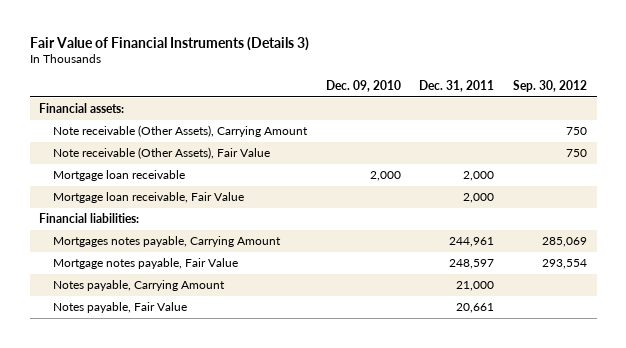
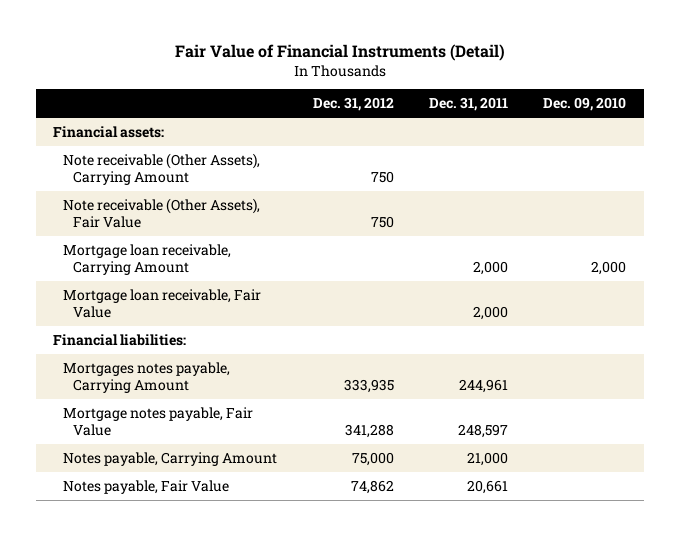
[29,36,309,51] Fair Value of Financial Instruments (Details 3) -> [174,44,505,62] Fair Value of Financial Instruments (Detail)
[513,80,588,93] Sep. 30, 2012 -> none
none -> [312,97,394,112] Dec. 31, 2012
[52,170,185,182] Mortgage loan receivable -> [63,243,232,276] Mortgage loan receivable, Carrying Amount

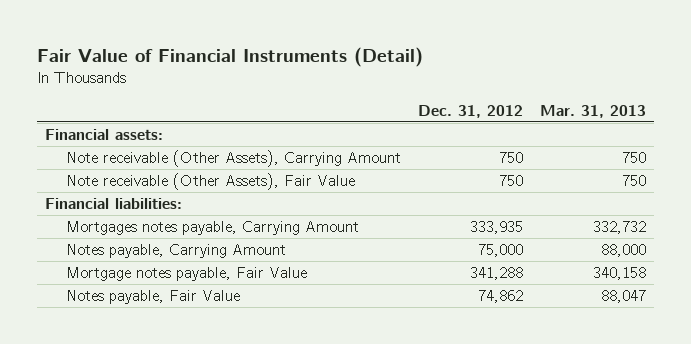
[428,97,508,112] Dec. 31, 2011 -> none
[543,97,627,112] Dec. 09, 2010 -> none
none -> [539,105,646,119] Mar. 31, 2013
[63,243,232,276] Mortgage loan receivable, Carrying Amount -> none
[63,288,262,319] Mortgage loan receivable, Fair Value -> none
[63,406,254,437] Mortgage notes payable, Fair Value -> [66,266,308,281] Mortgage notes payable, Fair Value

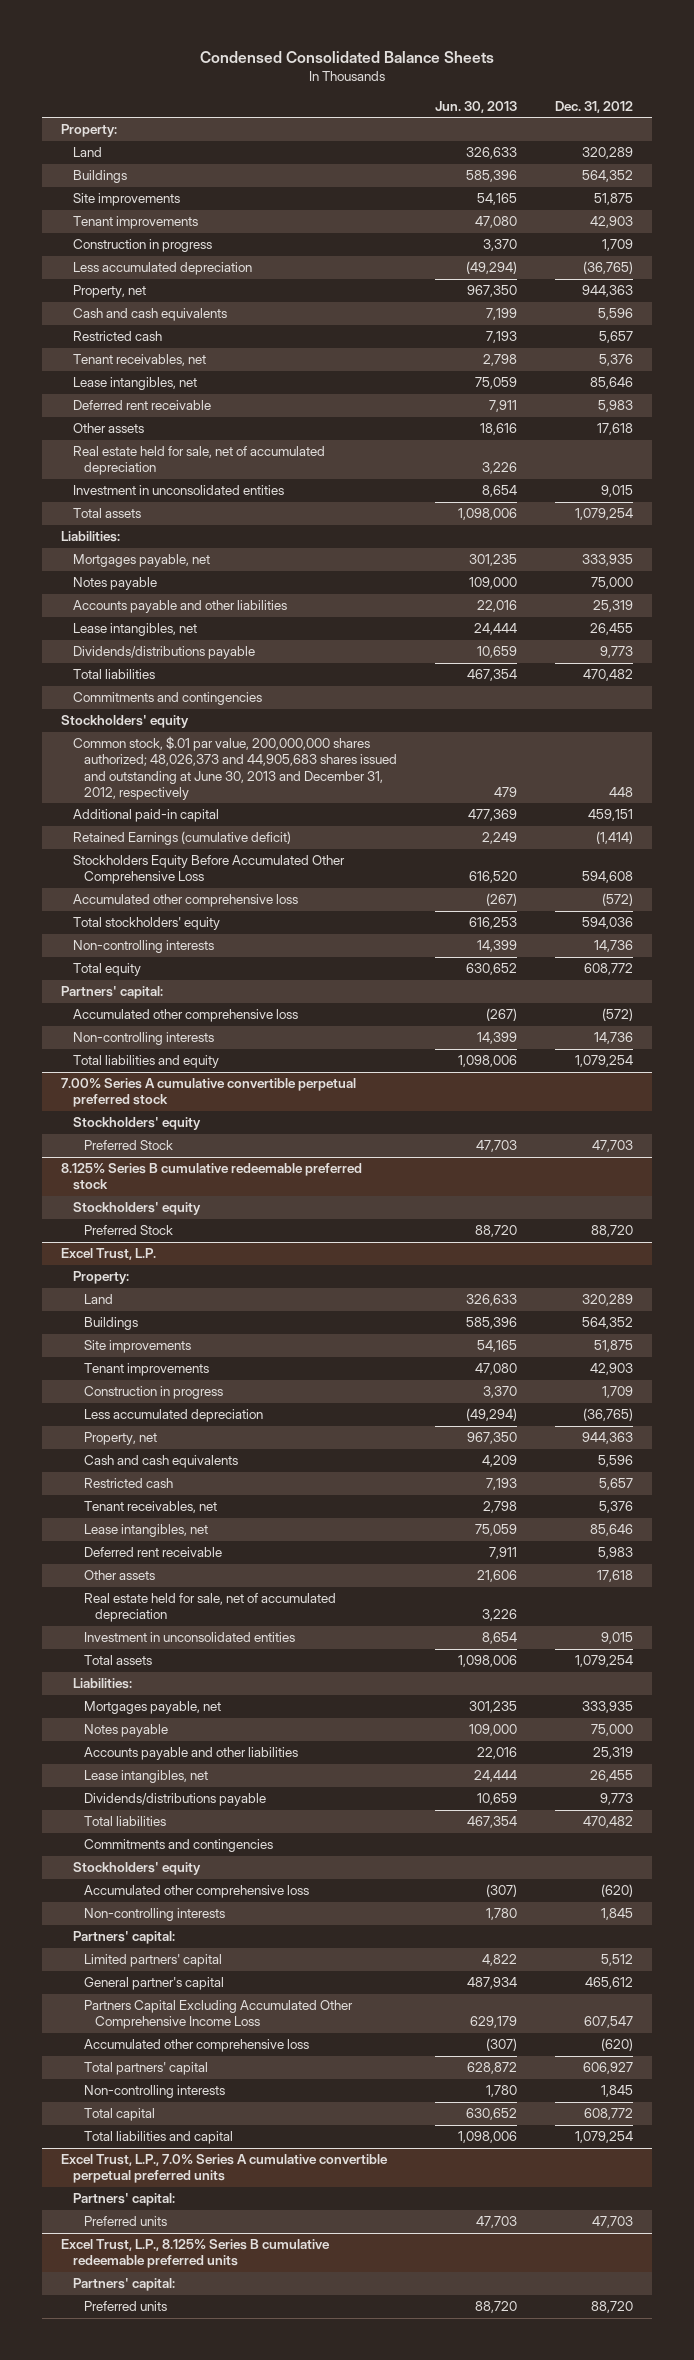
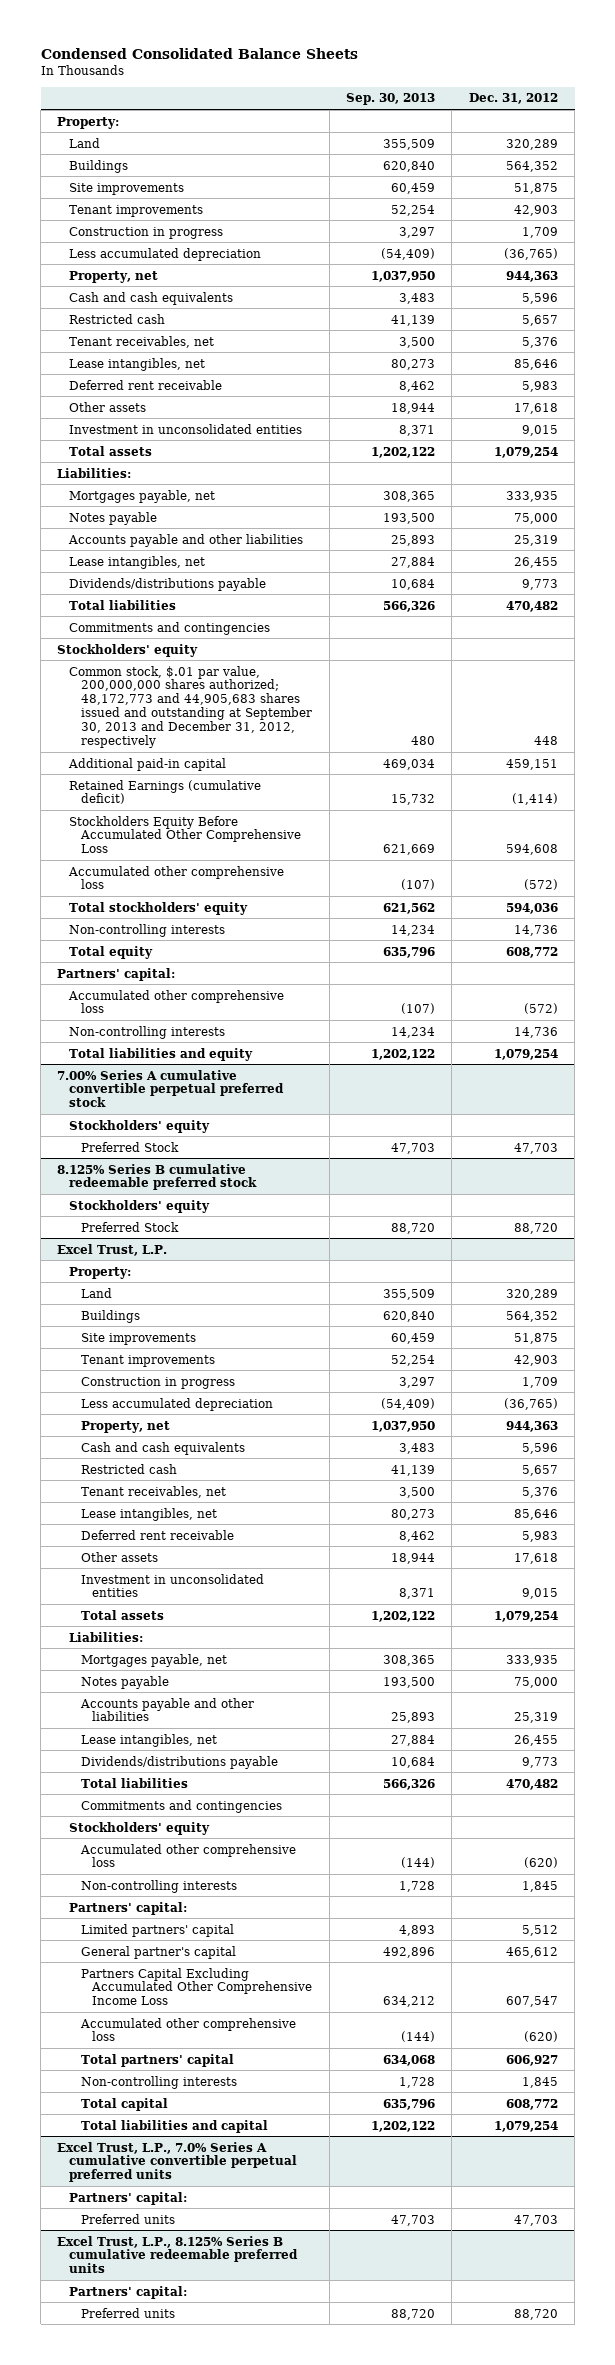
[435,100,518,113] Jun. 30, 2013 -> none
none -> [345,93,435,106] Sep. 30, 2013
[72,446,325,476] Real estate held for sale, net of accumulated depreciation -> none
[72,736,397,800] Common stock, $.01 par value, 200,000,000 shares authorized; 48,026,373 and 44,905,683 shares issued and outstanding at June 30, 2013 and December 31, 2012, respectively -> [69,665,312,749] Common stock, $.01 par value, 200,000,000 shares authorized; 48,172,773 and 44,905,683 shares issued and outstanding at September 30, 2013 and December 31, 2012, respectively
[83,1593,336,1623] Real estate held for sale, net of accumulated depreciation -> none

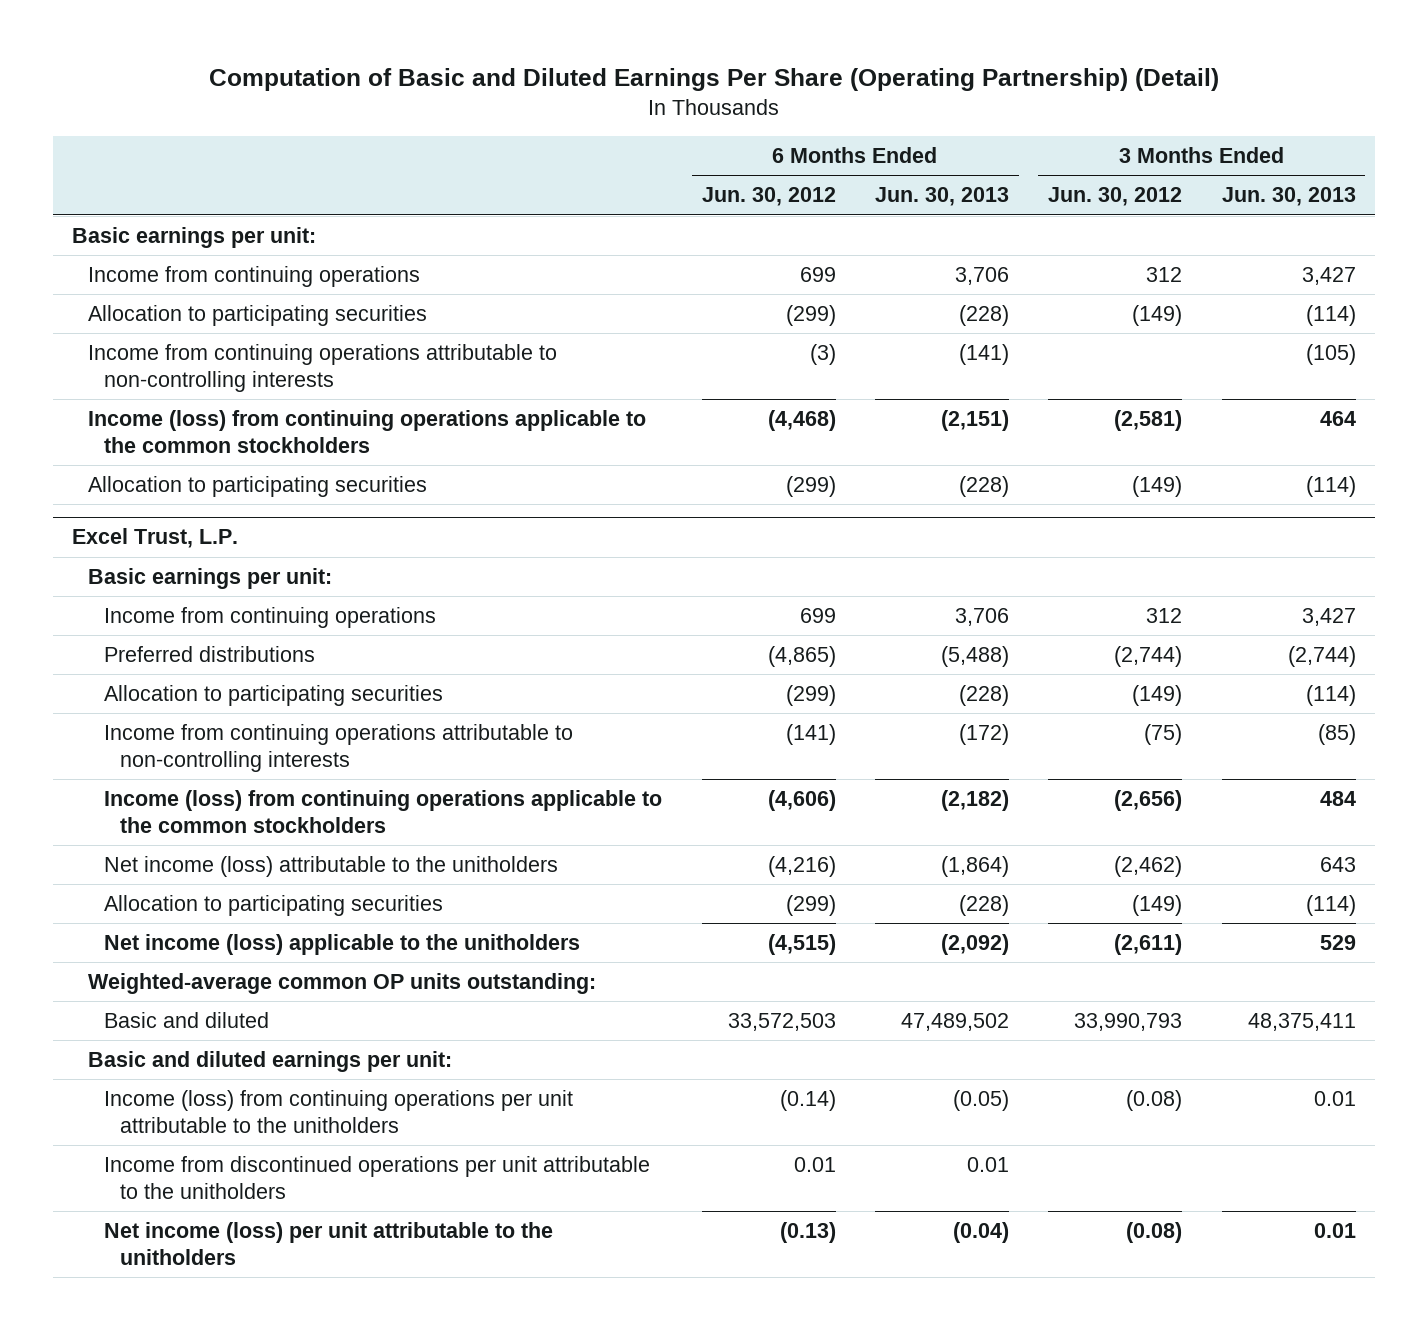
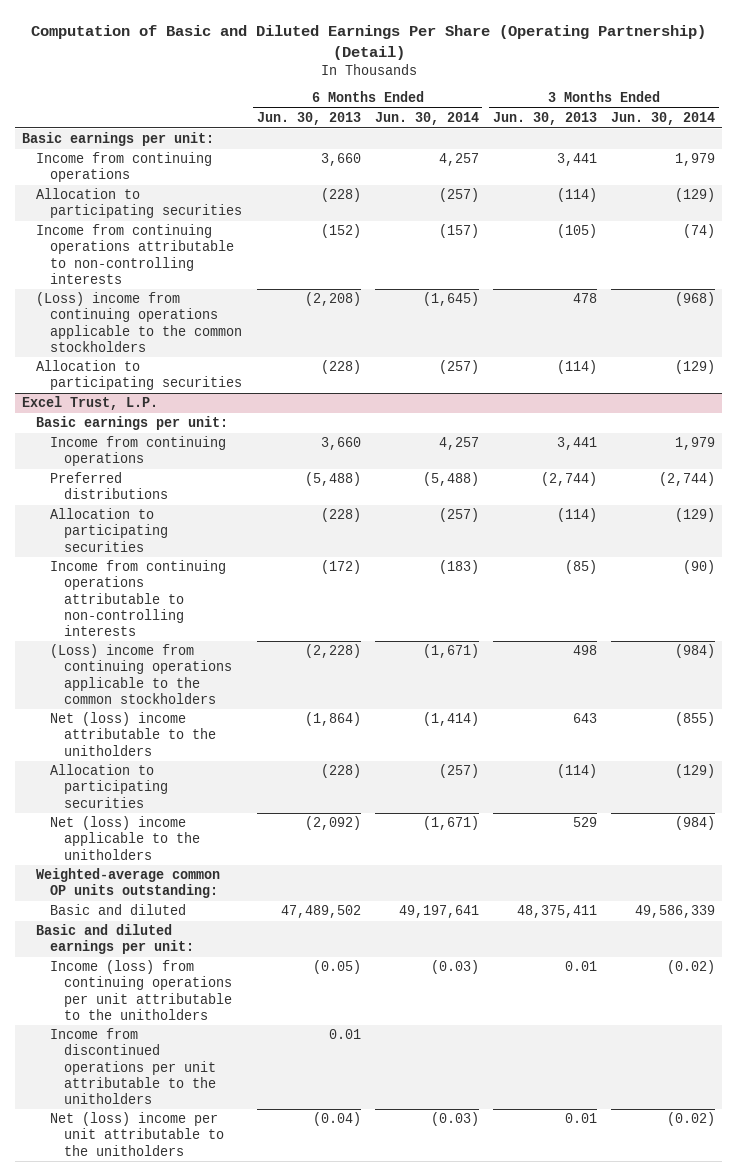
[701,187,836,207] Jun. 30, 2012 -> none
[1048,187,1183,207] Jun. 30, 2012 -> none
none -> [374,112,479,126] Jun. 30, 2014
none -> [611,112,716,126] Jun. 30, 2014
[954,266,1009,285] 3,706 -> [320,153,361,167] 3,660
[1301,266,1356,285] 3,427 -> [557,153,598,167] 3,441
[958,343,1009,365] (141) -> [320,224,361,239] (152)
[88,409,647,453] Income (loss) from continuing operations applicable to the common stockholders -> [36,292,243,352] (Loss) income from continuing operations applicable to the common stockholders
[940,409,1009,431] (2,151) -> [304,292,361,307] (2,208)
[1319,410,1356,426] 464 -> [573,293,598,304] 478
[954,607,1009,626] 3,706 -> [320,437,361,451] 3,660
[1301,607,1356,626] 3,427 -> [557,437,598,451] 3,441
[104,789,663,833] Income (loss) from continuing operations applicable to the common stockholders -> [50,644,233,704] (Loss) income from continuing operations applicable to the common stockholders
[940,789,1009,811] (2,182) -> [304,644,361,659] (2,228)
[1319,790,1356,806] 484 -> [573,645,598,656] 498
[104,855,559,877] Net income (loss) attributable to the unitholders -> [50,712,217,756] Net (loss) income attributable to the unitholders
[104,933,581,955] Net income (loss) applicable to the unitholders -> [50,816,201,860] Net (loss) income applicable to the unitholders
[104,1221,554,1265] Net income (loss) per unit attributable to the unitholders -> [50,1112,225,1156] Net (loss) income per unit attributable to the unitholders

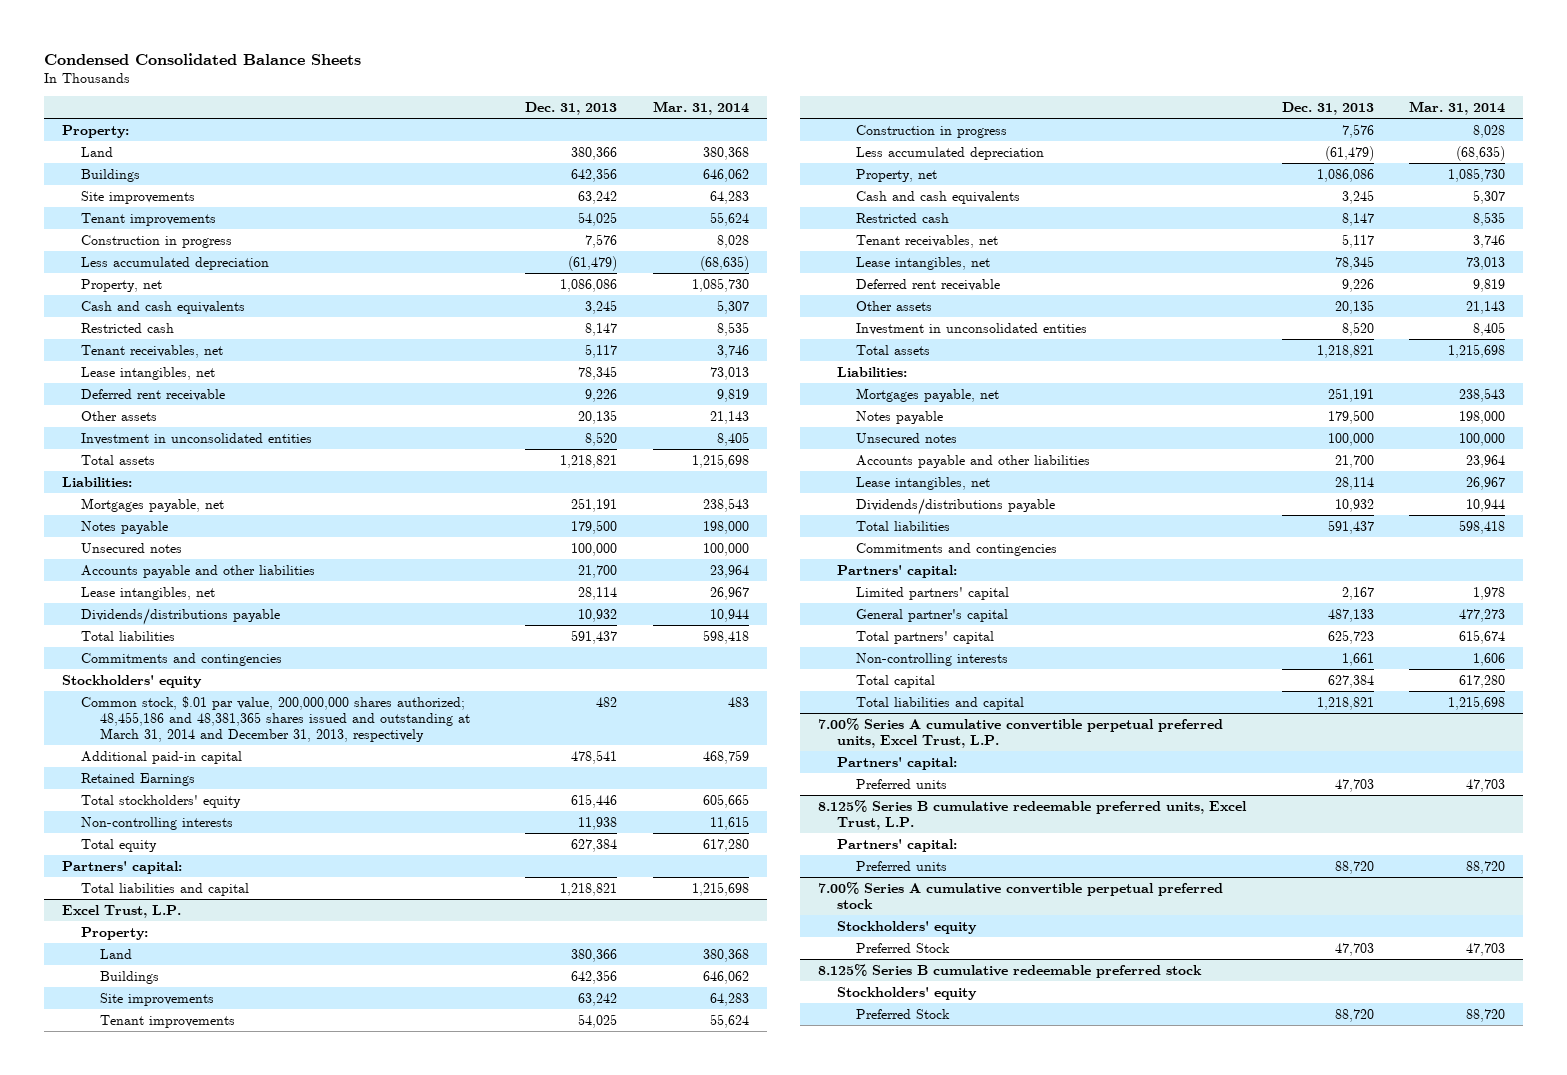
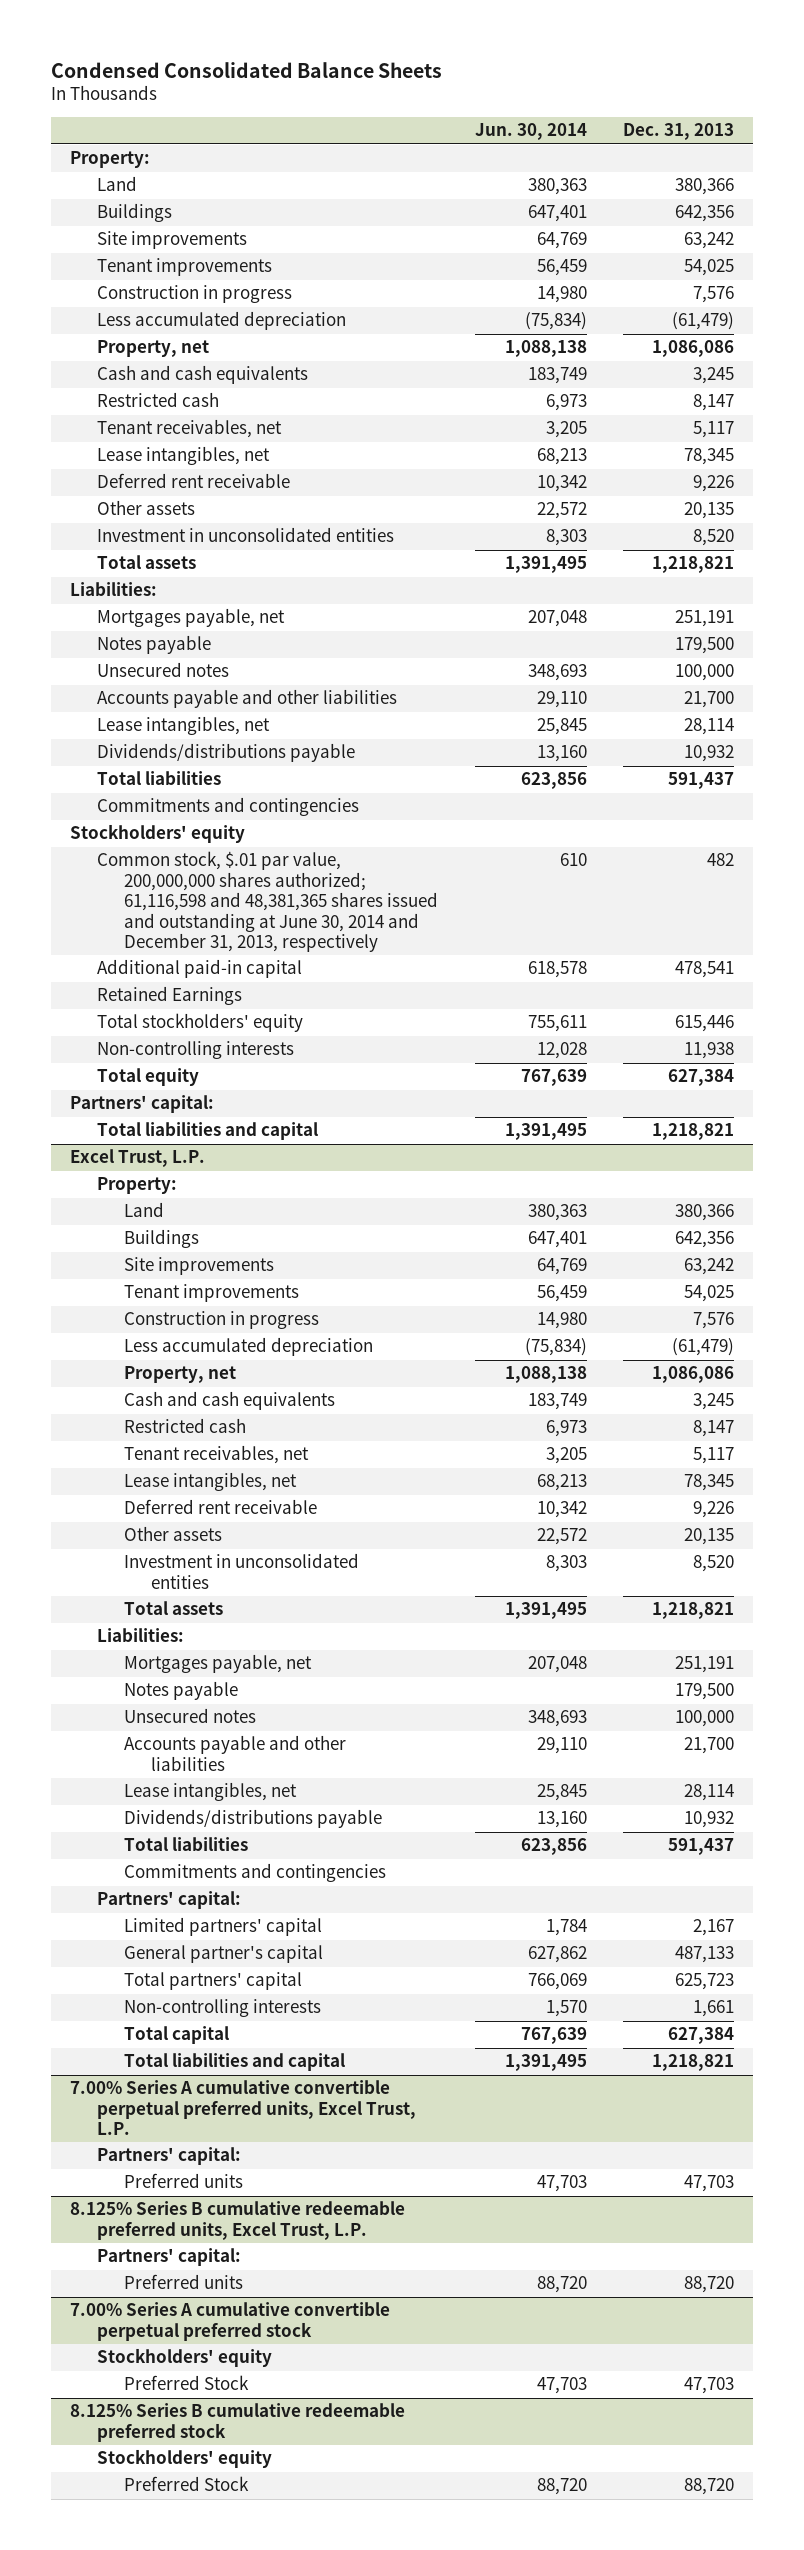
[652,100,749,115] Mar. 31, 2014 -> none
none -> [474,123,587,141] Jun. 30, 2014
[81,695,471,742] Common stock, $.01 par value, 200,000,000 shares authorized; 48,455,186 and 48,381,365 shares issued and outstanding at March 31, 2014 and December 31, 2013, respectively -> [96,851,438,952] Common stock, $.01 par value, 200,000,000 shares authorized; 61,116,598 and 48,381,365 shares issued and outstanding at June 30, 2014 and December 31, 2013, respectively

